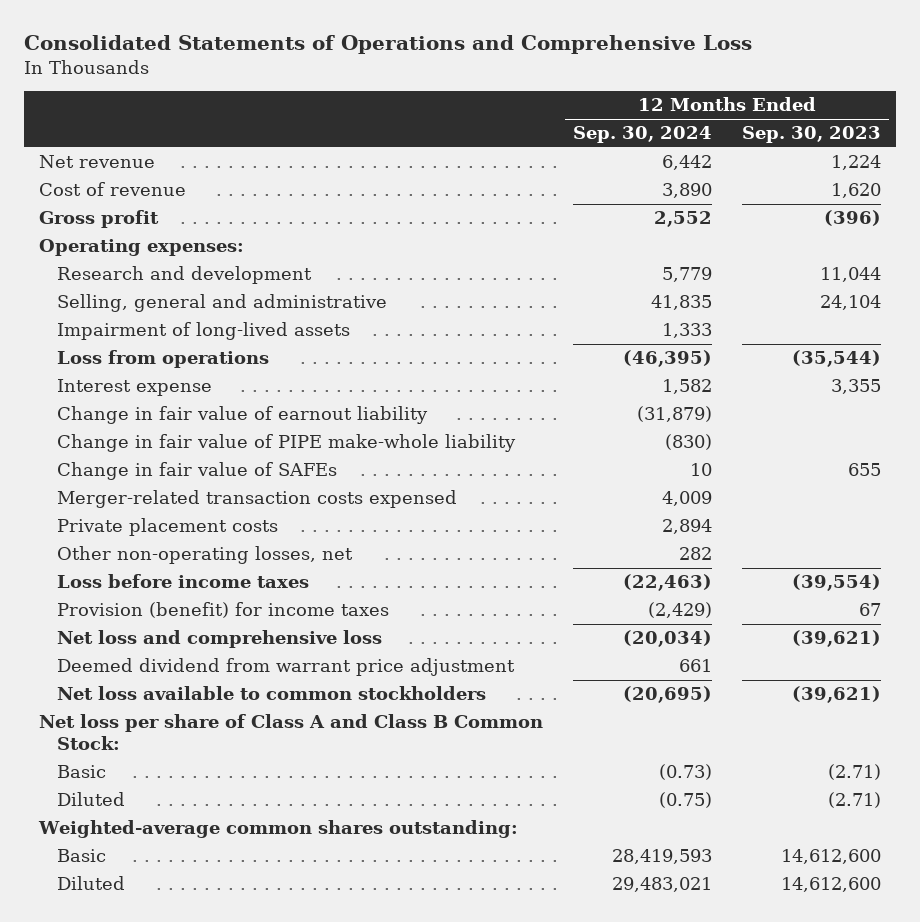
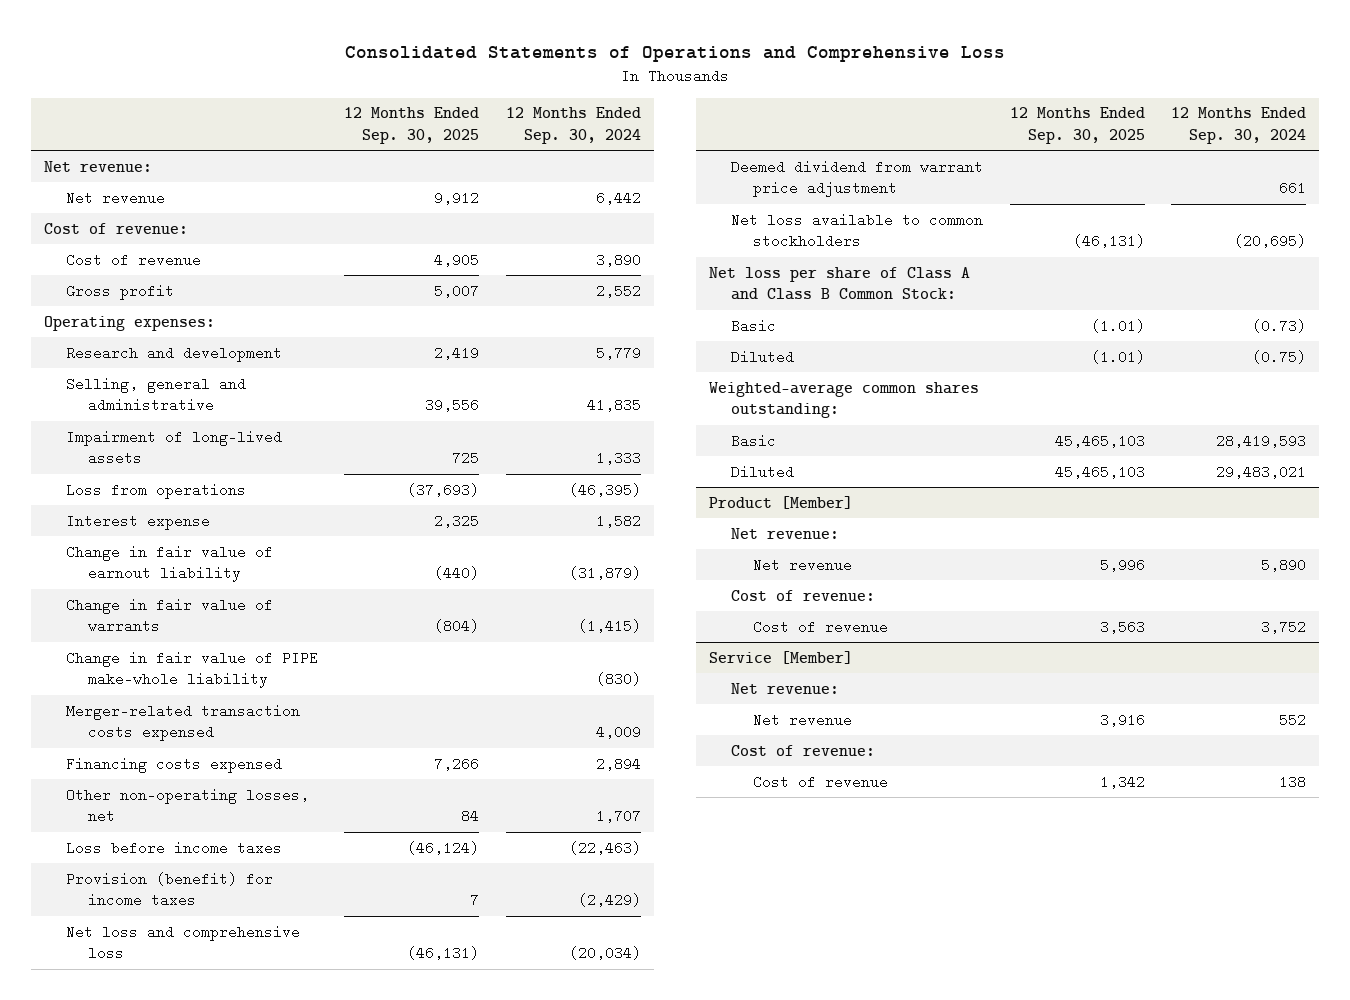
[742,126,882,144] Sep. 30, 2023 -> none
none -> [344,107,480,145] 12 Months Ended Sep. 30, 2025
none -> [44,160,153,172] Net revenue:
none -> [44,222,189,234] Cost of revenue:
none -> [66,597,274,634] Change in fair value of warrants
[57,462,338,481] Change in fair value of SAFEs -> none
[57,518,279,537] Private placement costs -> [66,756,283,773] Financing costs expensed
[678,547,712,561] 282 -> [595,809,641,824] 1,707
none -> [709,495,854,509] Product [Member]
none -> [731,527,840,539] Net revenue:
none -> [753,557,853,572] Net revenue
none -> [731,589,876,601] Cost of revenue:
none -> [753,619,889,634] Cost of revenue
none -> [709,650,854,664] Service [Member]
none -> [731,682,840,694] Net revenue:
none -> [753,712,853,727] Net revenue
none -> [731,744,876,756] Cost of revenue:
none -> [753,774,889,789] Cost of revenue

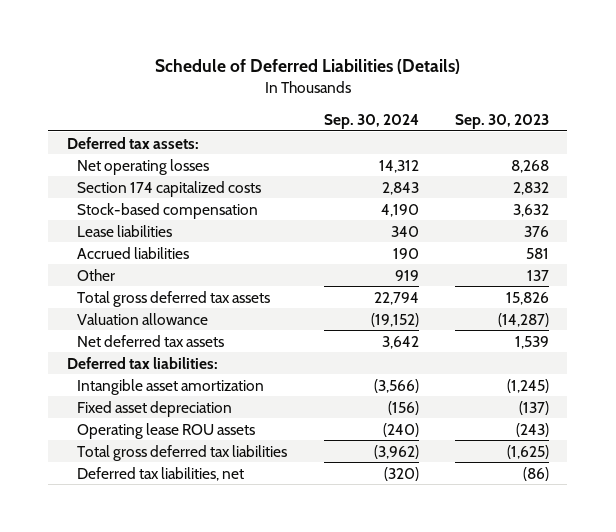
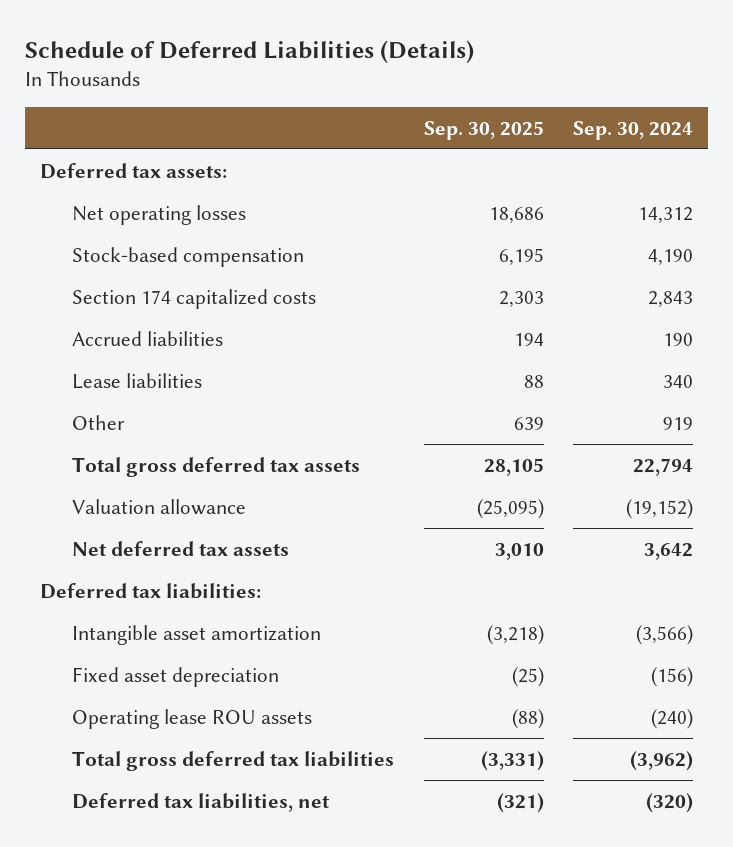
[454,113,549,129] Sep. 30, 2023 -> none
none -> [423,121,544,141] Sep. 30, 2025
[77,180,262,197] Section 174 capitalized costs -> [71,288,316,309] Section 174 capitalized costs
[77,224,173,237] Lease liabilities -> [71,372,202,389] Lease liabilities

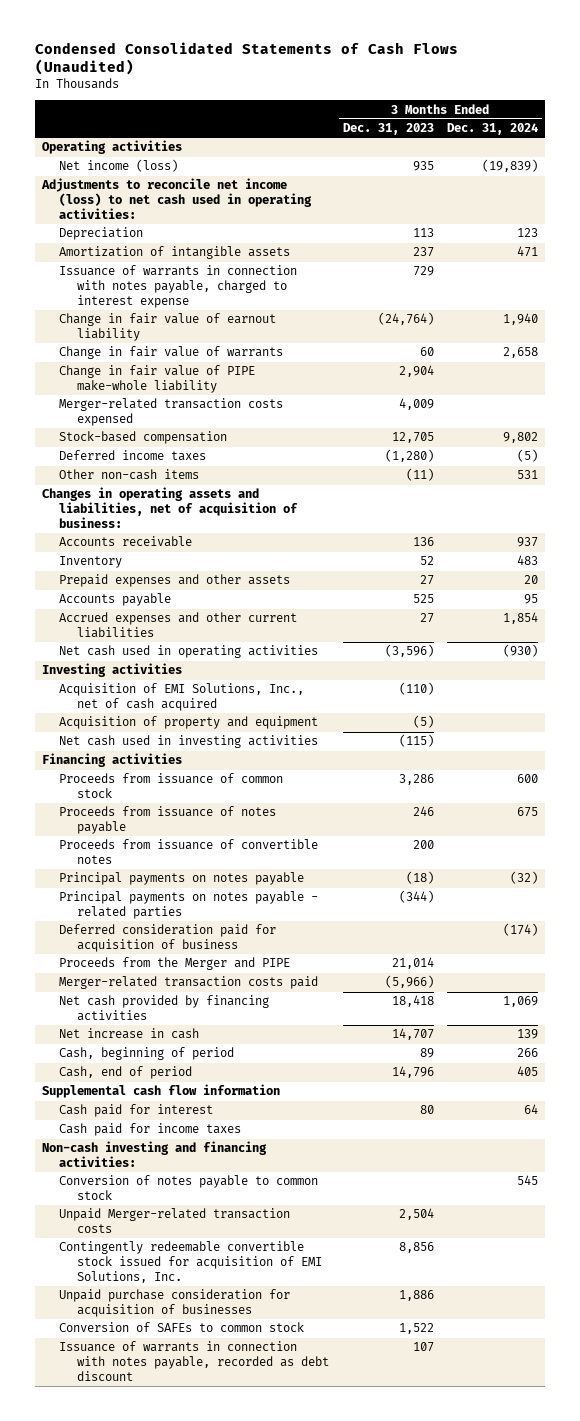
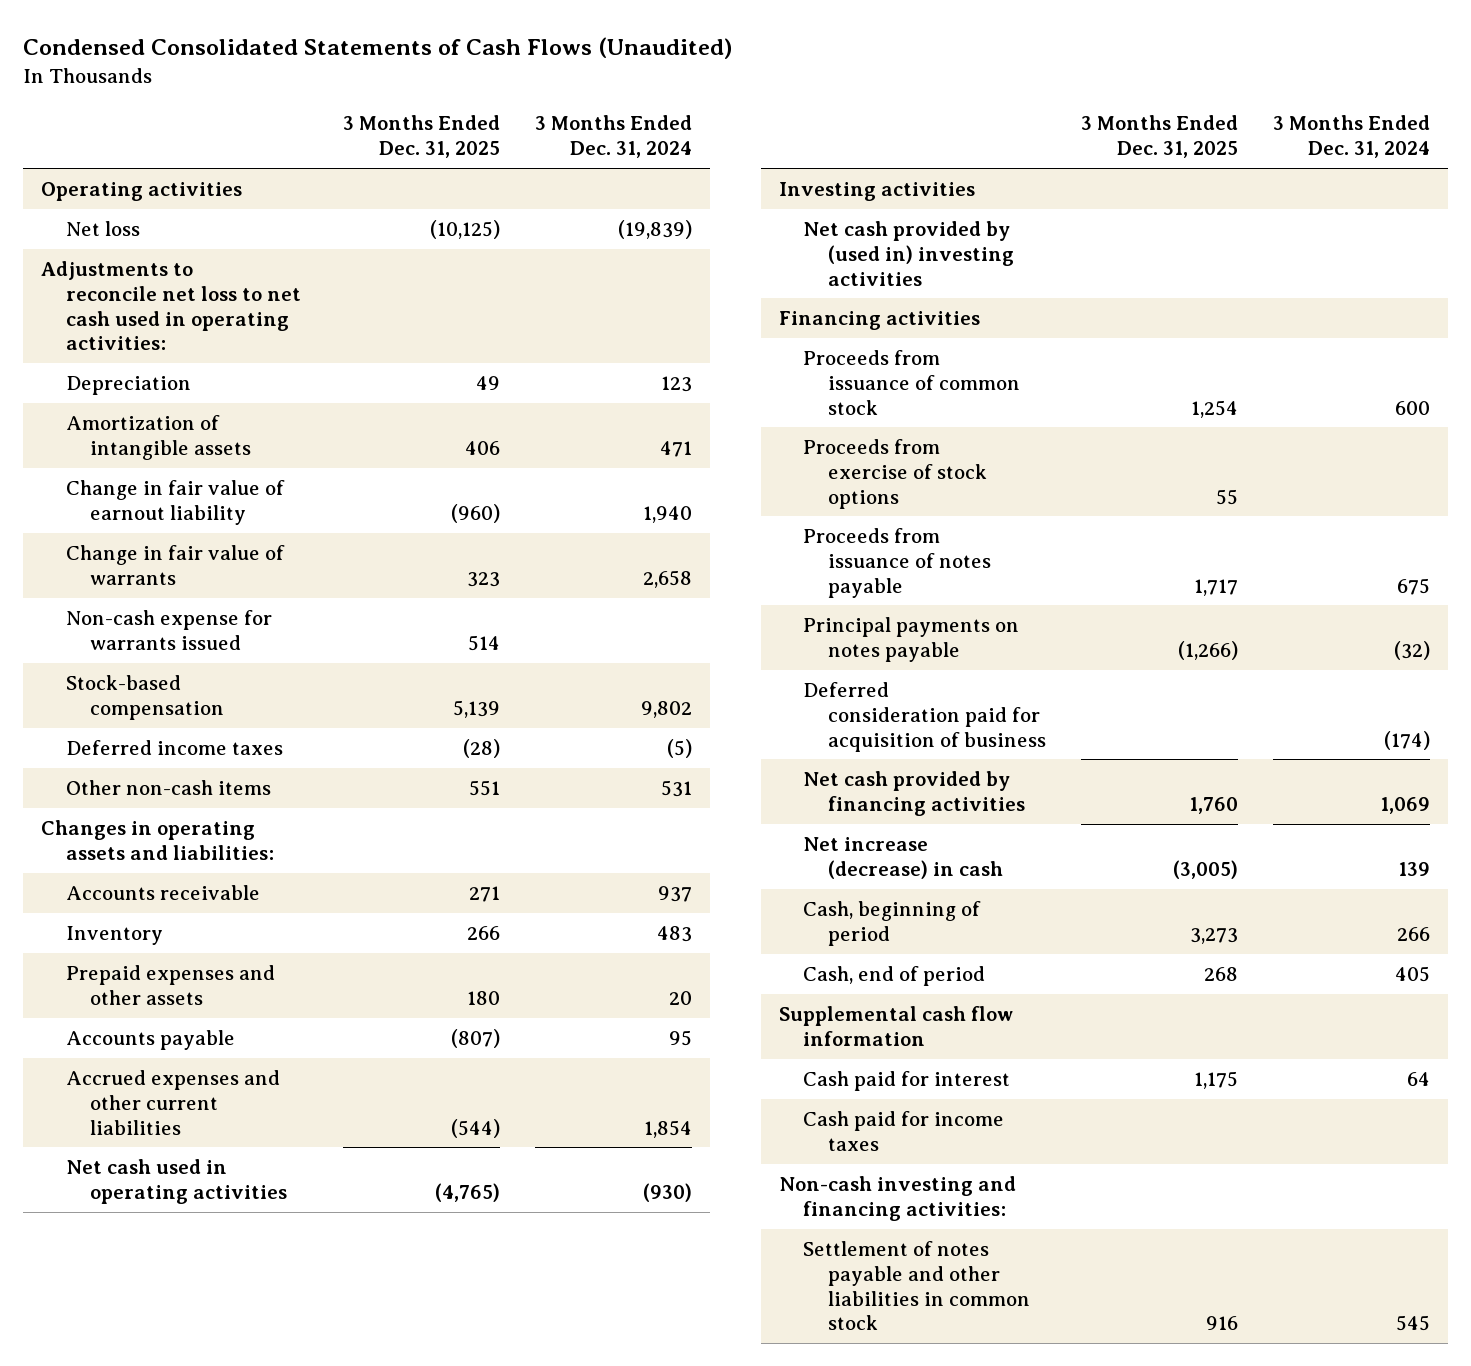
[342,123,434,136] Dec. 31, 2023 -> none
none -> [343,115,501,159] 3 Months Ended Dec. 31, 2025
[59,159,179,173] Net income (loss) -> [65,221,140,237] Net loss
[40,178,313,219] Adjustments to reconcile net income (loss) to net cash used in operating activities: -> [40,261,301,351] Adjustments to reconcile net loss to net cash used in operating activities:
[59,265,298,308] Issuance of warrants in connection with notes payable, charged to interest expense -> none
[59,365,256,394] Change in fair value of PIPE make-whole liability -> none
[59,398,284,427] Merger-related transaction costs expensed -> none
none -> [65,610,272,650] Non-cash expense for warrants issued
[41,487,299,528] Changes in operating assets and liabilities, net of acquisition of business: -> [40,820,274,860] Changes in operating assets and liabilities:
[59,683,305,712] Acquisition of EMI Solutions, Inc., net of cash acquired -> none
[59,716,319,730] Acquisition of property and equipment -> none
[59,735,319,749] Net cash used in investing activities -> [803,221,1014,286] Net cash provided by (used in) investing activities
none -> [803,439,987,509] Proceeds from exercise of stock options
[59,839,319,865] Proceeds from issuance of convertible notes -> none
[59,891,319,920] Principal payments on notes payable - related parties -> none
[59,957,291,971] Proceeds from the Merger and PIPE -> none
[59,976,319,990] Merger-related transaction costs paid -> none
[59,1028,200,1040] Net increase in cash -> [803,837,1003,879] Net increase (decrease) in cash
[59,1208,291,1234] Unpaid Merger-related transaction costs -> none
[59,1241,322,1283] Contingently redeemable convertible stock issued for acquisition of EMI Solutions, Inc. -> none
[59,1289,291,1318] Unpaid purchase consideration for acquisition of businesses -> none
[59,1322,305,1333] Conversion of SAFEs to common stock -> none
[59,1341,329,1381] Issuance of warrants in connection with notes payable, recorded as debt discount -> none
[59,1175,319,1201] Conversion of notes payable to common stock -> [803,1241,1030,1331] Settlement of notes payable and other liabilities in common stock

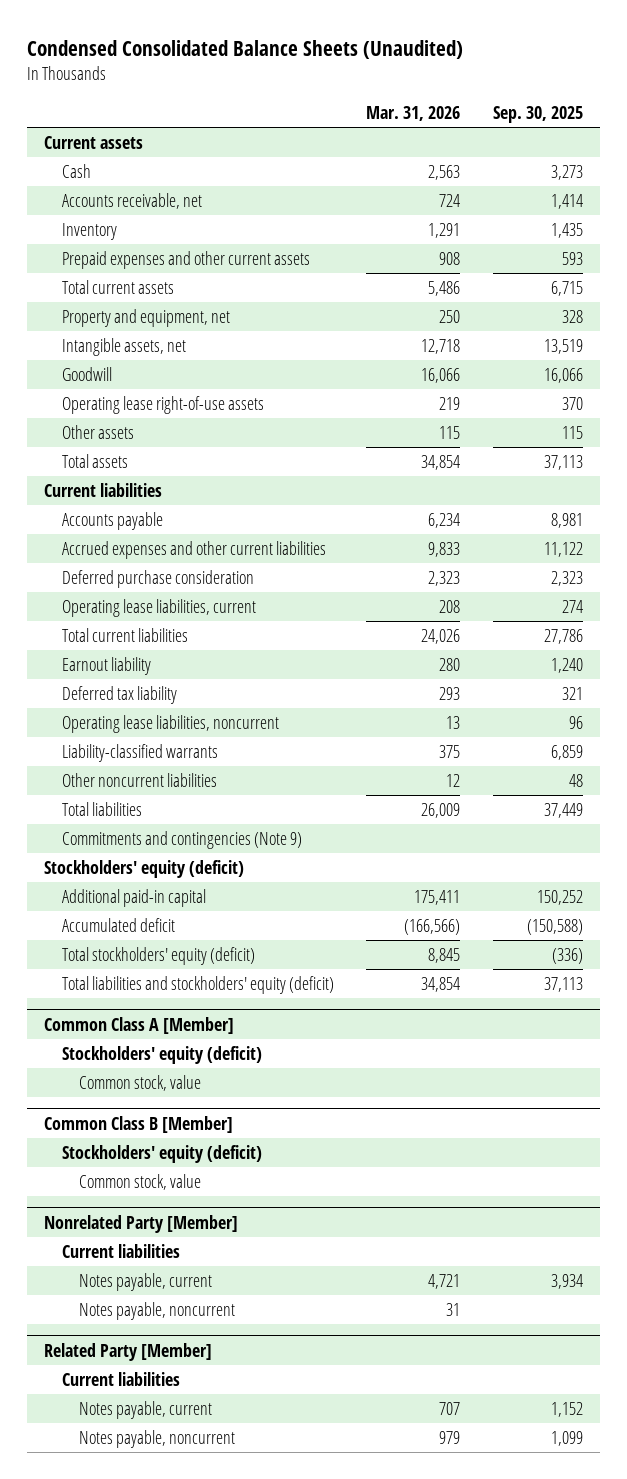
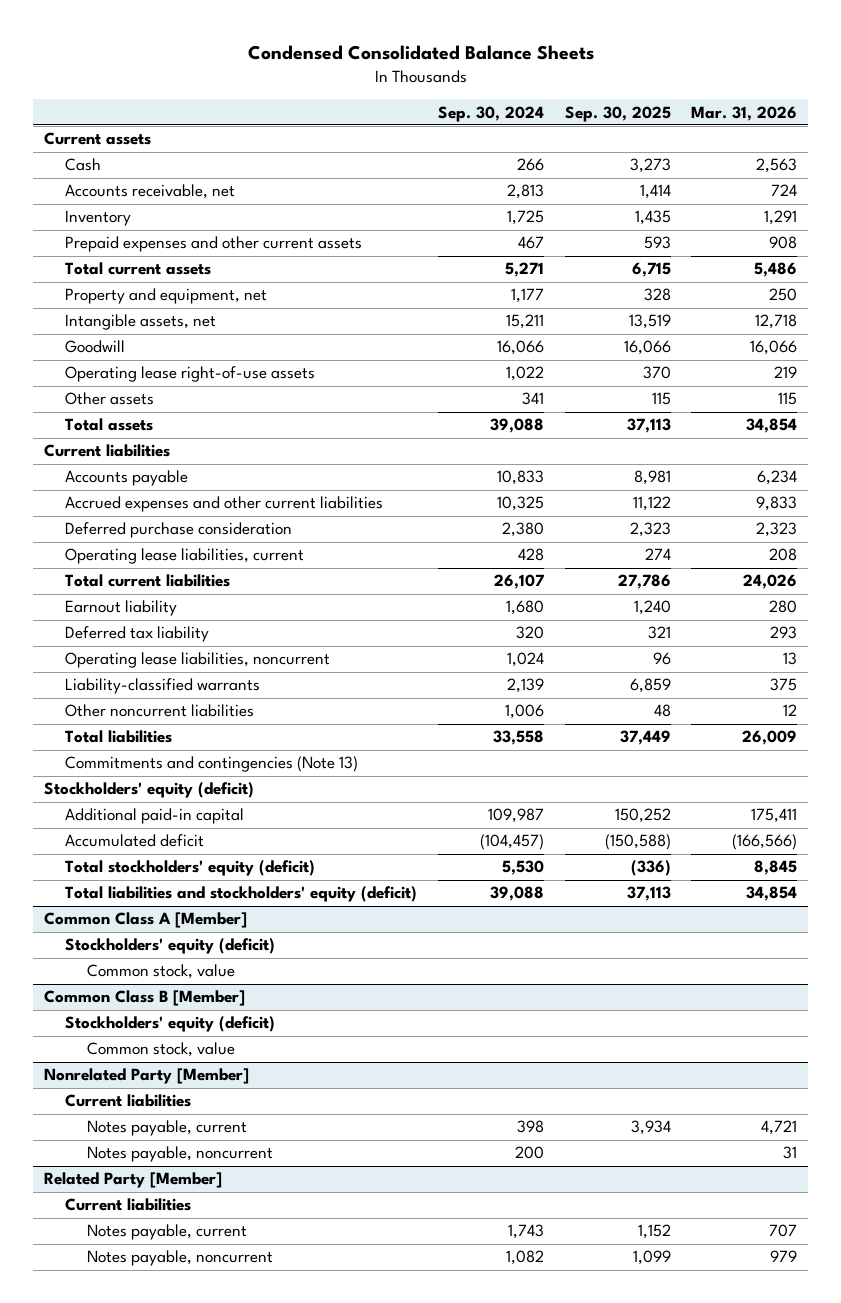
[27,39,464,59] Condensed Consolidated Balance Sheets (Unaudited) -> [247,45,594,61] Condensed Consolidated Balance Sheets
none -> [438,105,545,122] Sep. 30, 2024
[61,830,302,849] Commitments and contingencies (Note 9) -> [65,756,359,773] Commitments and contingencies (Note 13)

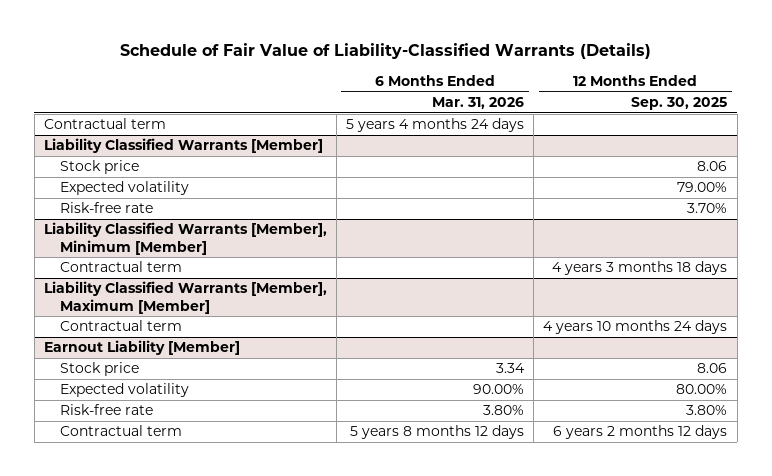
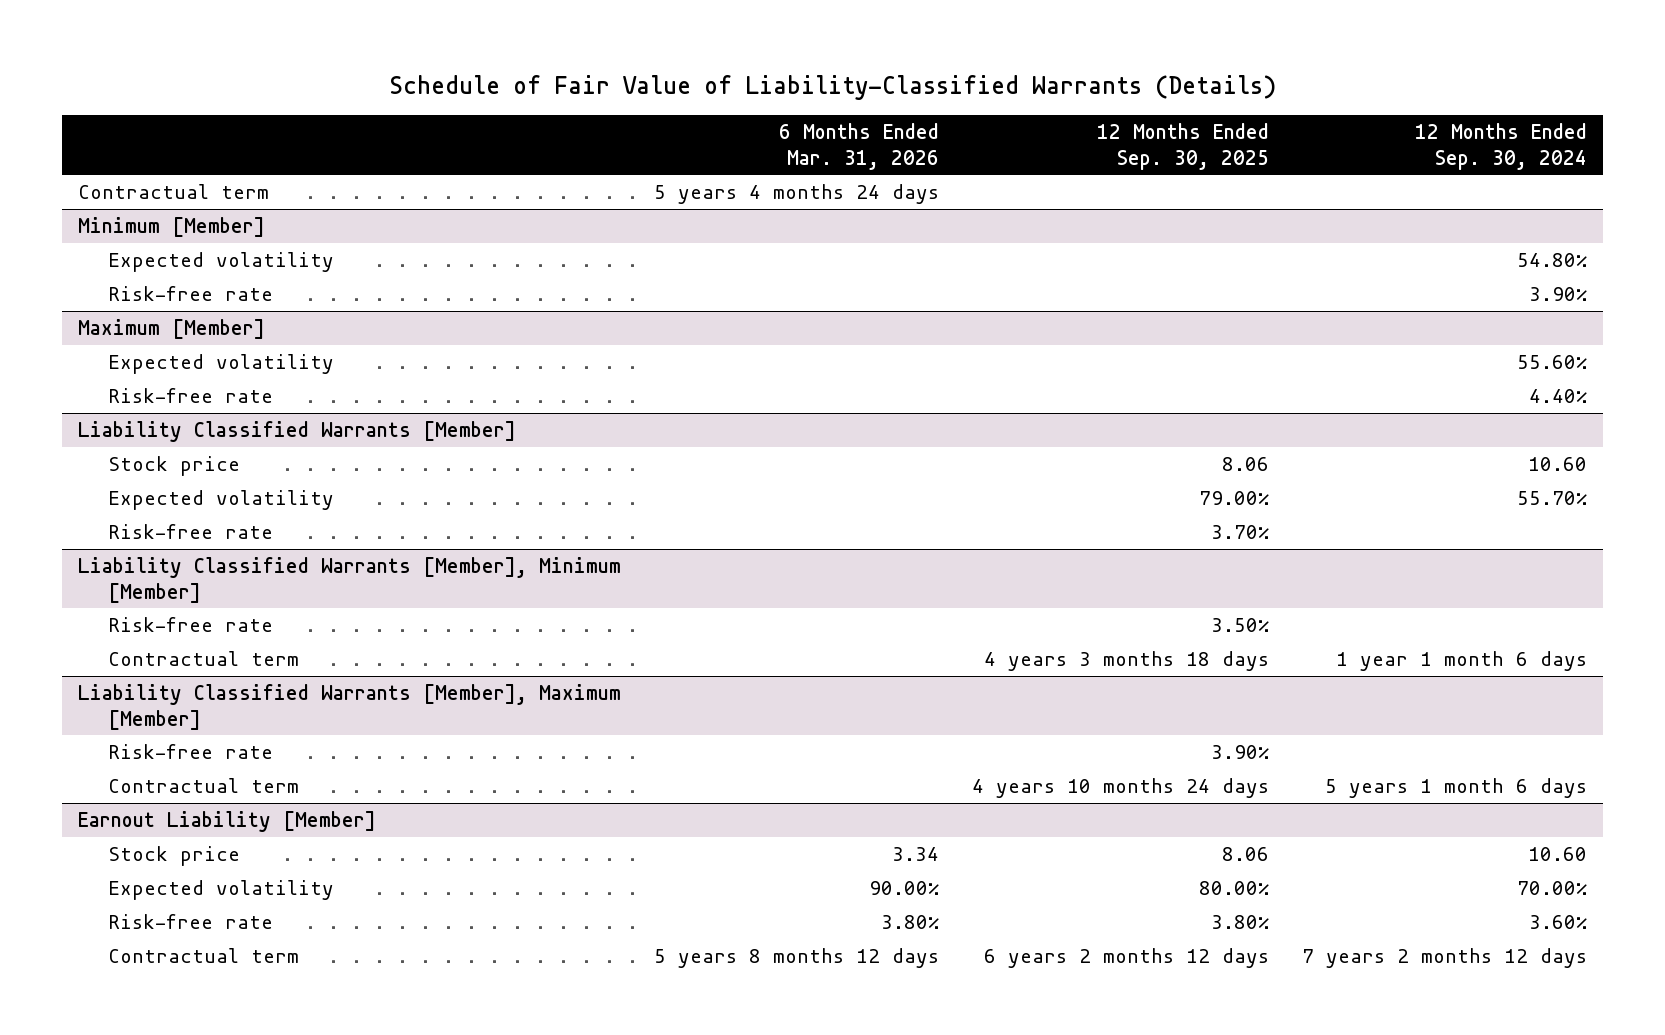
none -> [1414,123,1587,170] 12 Months Ended Sep. 30, 2024
none -> [78,217,266,238] Minimum [Member]
none -> [108,252,335,273] Expected volatility
none -> [108,286,274,302] Risk-free rate
none -> [78,319,266,340] Maximum [Member]
none -> [108,354,335,375] Expected volatility
none -> [108,388,274,404] Risk-free rate
none -> [108,617,274,633] Risk-free rate
none -> [108,744,274,760] Risk-free rate

